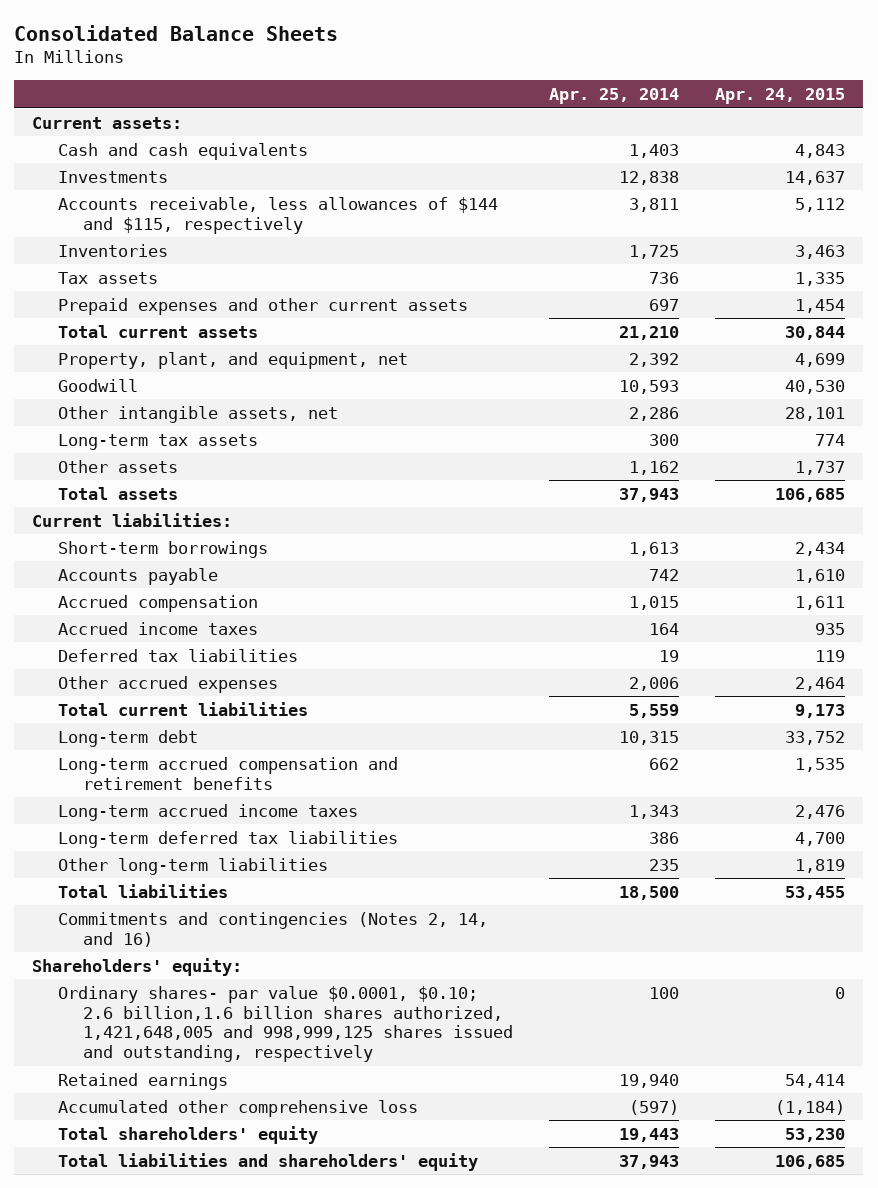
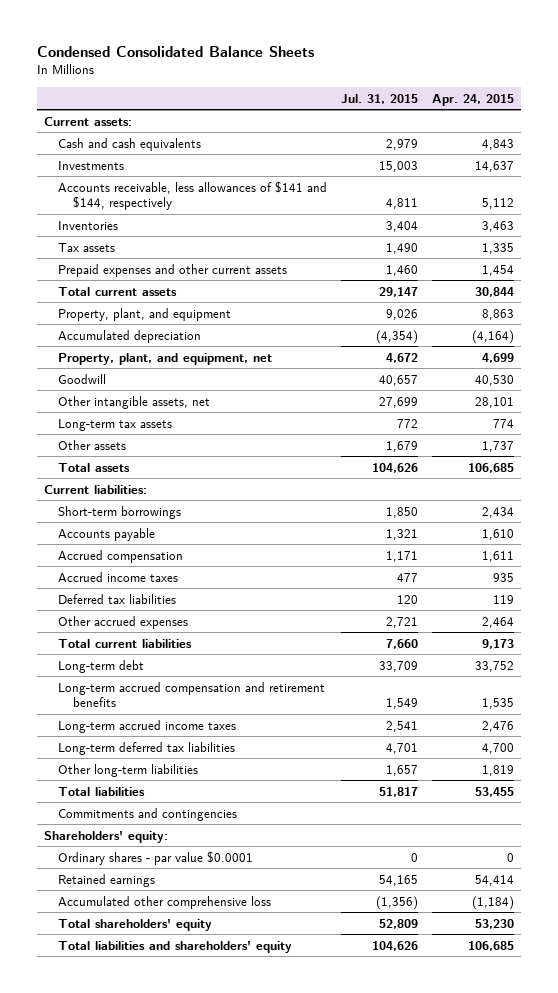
[14,24,339,41] Consolidated Balance Sheets -> [36,45,314,57] Condensed Consolidated Balance Sheets
[548,88,679,105] Apr. 25, 2014 -> none
none -> [341,93,419,104] Jul. 31, 2015
[57,196,498,234] Accounts receivable, less allowances of $144 and $115, respectively -> [58,180,328,211] Accounts receivable, less allowances of $141 and $144, respectively
none -> [58,307,232,321] Property, plant, and equipment
none -> [58,329,202,343] Accumulated depreciation
[57,911,488,947] Commitments and contingencies (Notes 2, 14, and 16) -> [58,807,238,821] Commitments and contingencies
[57,985,513,1062] Ordinary shares- par value $0.0001, $0.10; 2.6 billion,1.6 billion shares authorized, 1,421,648,005 and 998,999,125 shares issued and outstanding, respectively -> [58,850,254,865] Ordinary shares - par value $0.0001

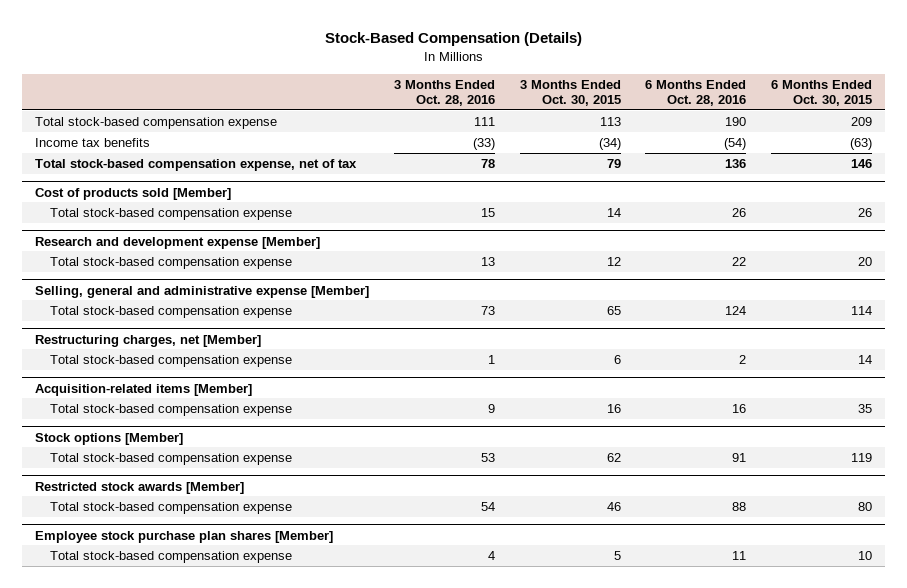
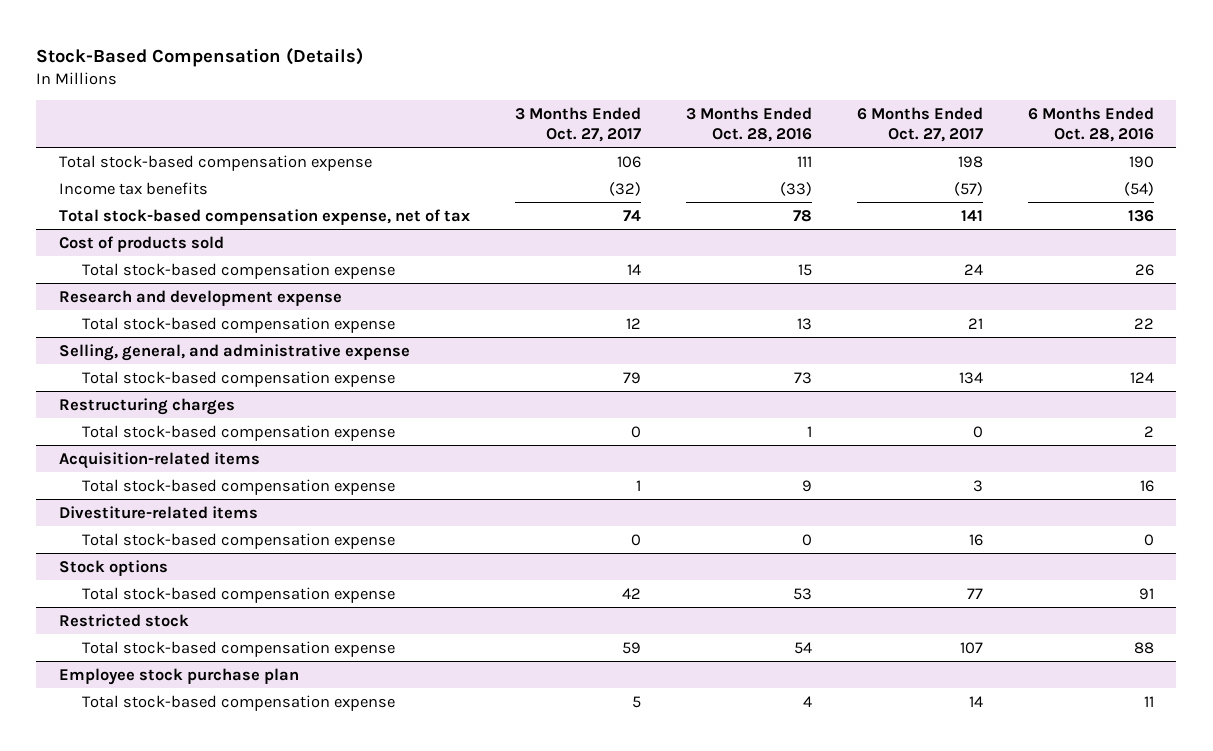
[519,79,621,106] 3 Months Ended Oct. 30, 2015 -> none
[771,79,873,106] 6 Months Ended Oct. 30, 2015 -> none
none -> [514,106,641,142] 3 Months Ended Oct. 27, 2017
none -> [856,106,983,142] 6 Months Ended Oct. 27, 2017
[34,187,231,200] Cost of products sold [Member] -> [58,235,224,252] Cost of products sold
[34,236,320,249] Research and development expense [Member] -> [58,289,342,306] Research and development expense
[34,285,369,298] Selling, general and administrative expense [Member] -> [58,343,410,361] Selling, general, and administrative expense
[34,334,261,347] Restructuring charges, net [Member] -> [58,397,235,415] Restructuring charges
[34,383,252,396] Acquisition-related items [Member] -> [58,451,260,469] Acquisition-related items
none -> [58,505,258,519] Divestiture-related items
none -> [82,532,396,549] Total stock-based compensation expense
[34,432,183,445] Stock options [Member] -> [58,559,168,576] Stock options
[34,481,244,494] Restricted stock awards [Member] -> [58,613,189,627] Restricted stock
[34,530,333,543] Employee stock purchase plan shares [Member] -> [58,667,299,685] Employee stock purchase plan

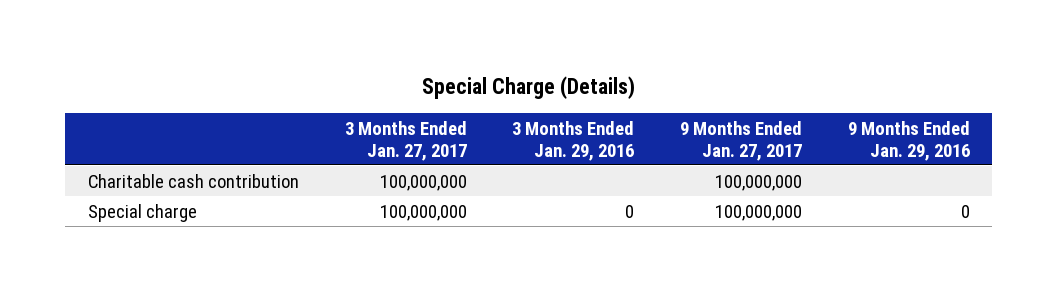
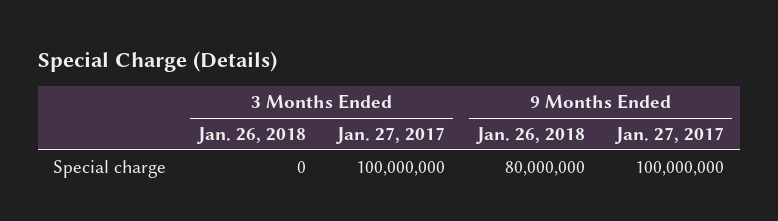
[512,120,635,161] 3 Months Ended Jan. 29, 2016 -> none
[847,120,970,161] 9 Months Ended Jan. 29, 2016 -> none
none -> [196,127,306,145] Jan. 26, 2018
none -> [475,127,585,145] Jan. 26, 2018
[88,173,300,188] Charitable cash contribution -> none

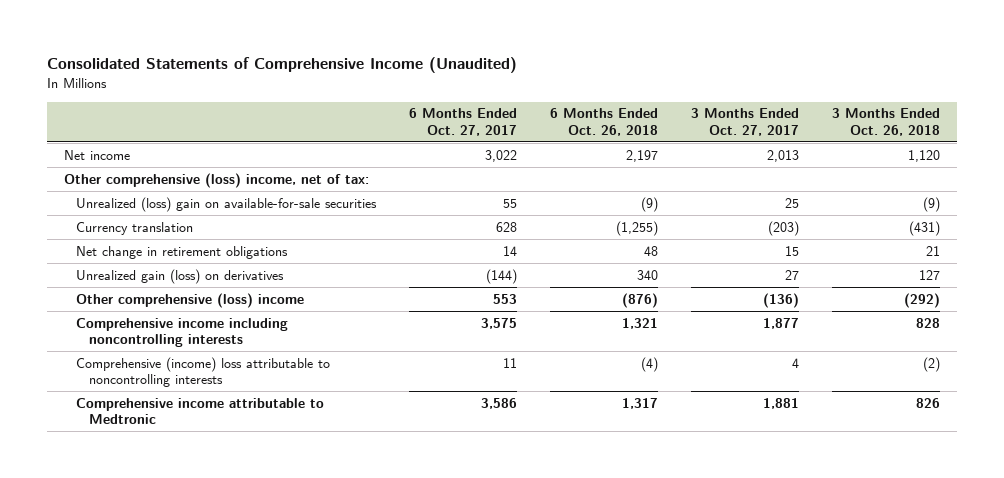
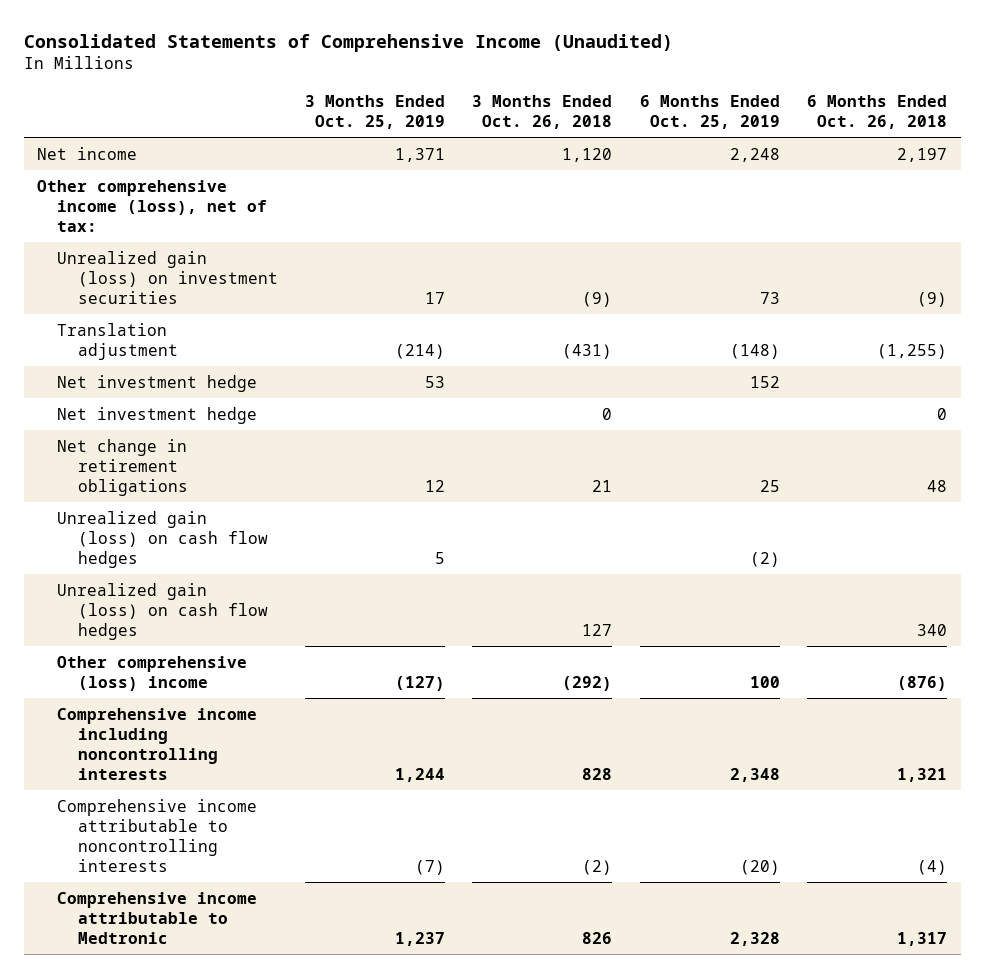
[409,108,518,136] 6 Months Ended Oct. 27, 2017 -> none
[691,108,800,136] 3 Months Ended Oct. 27, 2017 -> none
none -> [305,94,446,130] 3 Months Ended Oct. 25, 2019
none -> [639,94,780,130] 6 Months Ended Oct. 25, 2019
[63,172,369,188] Other comprehensive (loss) income, net of tax: -> [37,179,268,232] Other comprehensive income (loss), net of tax:
[76,196,378,212] Unrealized (loss) gain on available-for-sale securities -> [57,250,278,304] Unrealized gain (loss) on investment securities
[76,221,194,235] Currency translation -> [57,322,178,360] Translation adjustment
none -> [57,374,258,392] Net investment hedge
none -> [57,406,258,424] Net investment hedge
none -> [57,510,268,568] Unrealized gain (loss) on cash flow hedges
[76,268,285,284] Unrealized gain (loss) on derivatives -> [57,582,268,640] Unrealized gain (loss) on cash flow hedges
[76,356,331,388] Comprehensive (income) loss attributable to noncontrolling interests -> [57,798,258,873] Comprehensive income attributable to noncontrolling interests

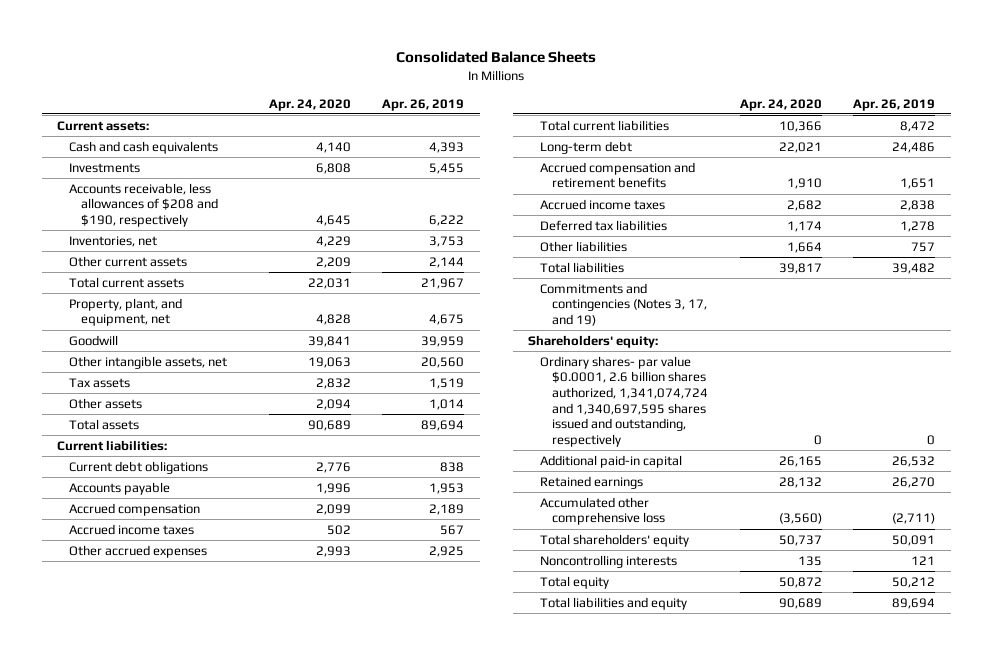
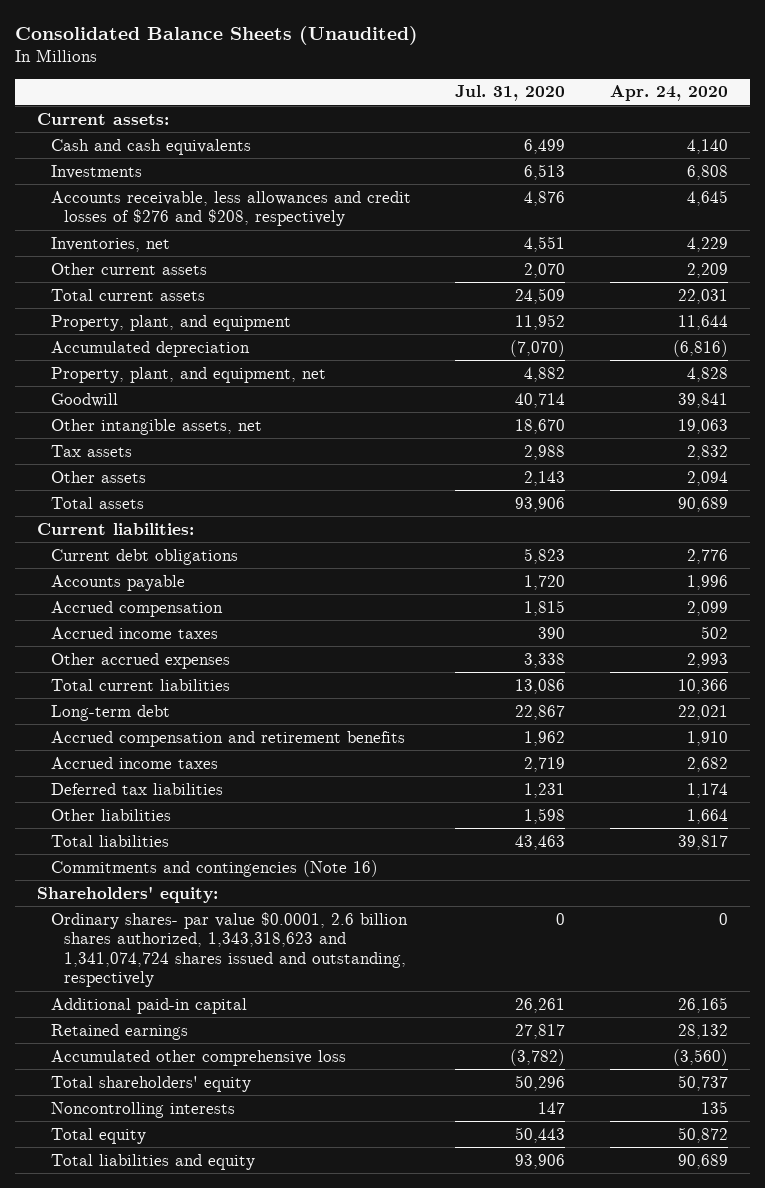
[396,50,597,63] Consolidated Balance Sheets -> [15,26,419,46] Consolidated Balance Sheets (Unaudited)
[382,98,465,111] Apr. 26, 2019 -> none
none -> [455,85,566,102] Jul. 31, 2020
[69,182,219,228] Accounts receivable, less allowances of $208 and $190, respectively -> [50,190,411,227] Accounts receivable, less allowances and credit losses of $276 and $208, respectively
none -> [50,314,291,331] Property, plant, and equipment
none -> [50,340,250,357] Accumulated depreciation
[540,282,708,327] Commitments and contingencies (Notes 3, 17, and 19) -> [50,859,378,877] Commitments and contingencies (Note 16)
[540,355,709,448] Ordinary shares- par value $0.0001, 2.6 billion shares authorized, 1,341,074,724 and 1,340,697,595 shares issued and outstanding, respectively -> [50,911,408,988] Ordinary shares- par value $0.0001, 2.6 billion shares authorized, 1,343,318,623 and 1,341,074,724 shares issued and outstanding, respectively

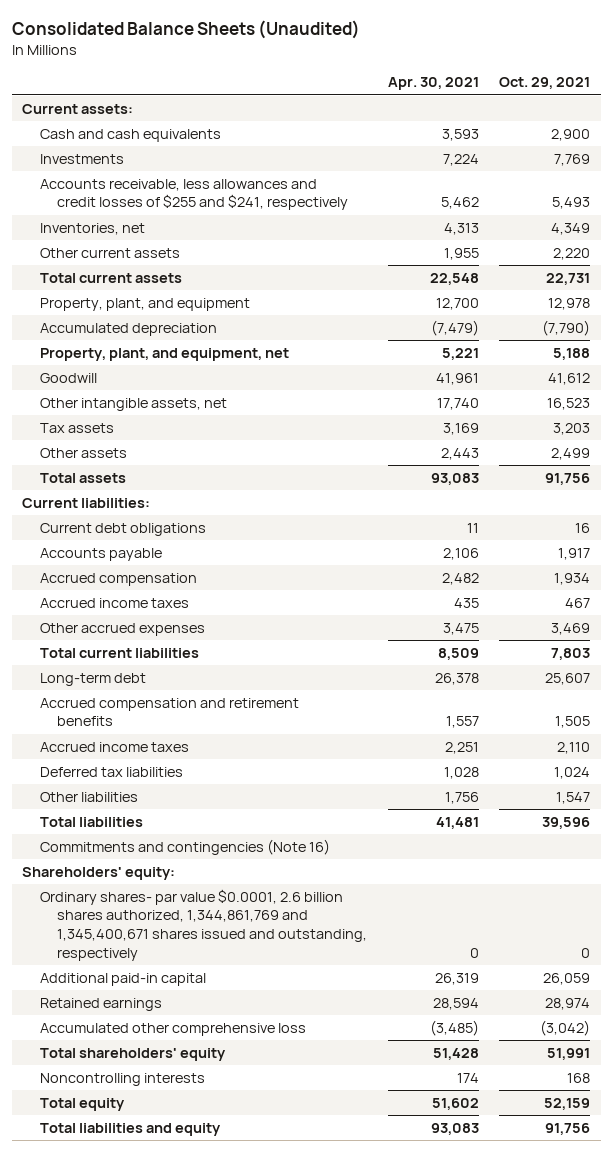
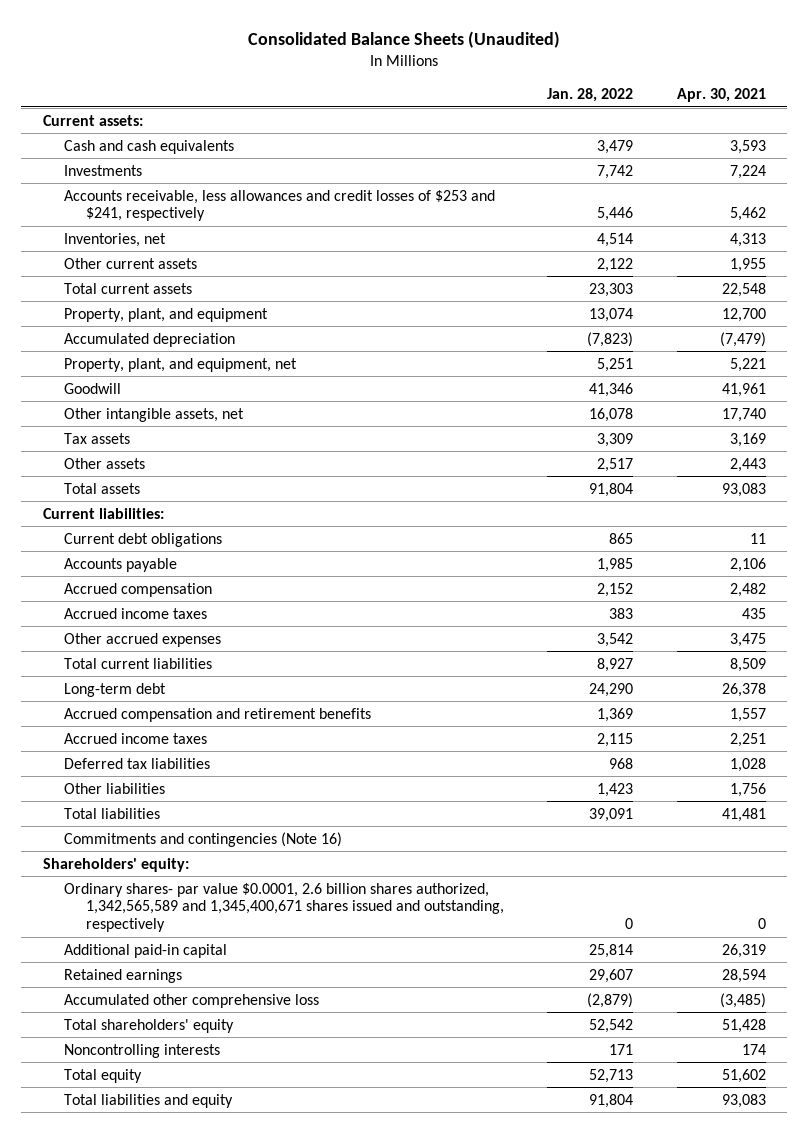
[499,77,591,90] Oct. 29, 2021 -> none
none -> [547,88,634,103] Jan. 28, 2022
[39,178,349,211] Accounts receivable, less allowances and credit losses of $255 and $241, respectively -> [64,189,496,222] Accounts receivable, less allowances and credit losses of $253 and $241, respectively
[39,888,368,961] Ordinary shares- par value $0.0001, 2.6 billion shares authorized, 1,344,861,769 and 1,345,400,671 shares issued and outstanding, respectively -> [64,882,504,933] Ordinary shares- par value $0.0001, 2.6 billion shares authorized, 1,342,565,589 and 1,345,400,671 shares issued and outstanding, respectively

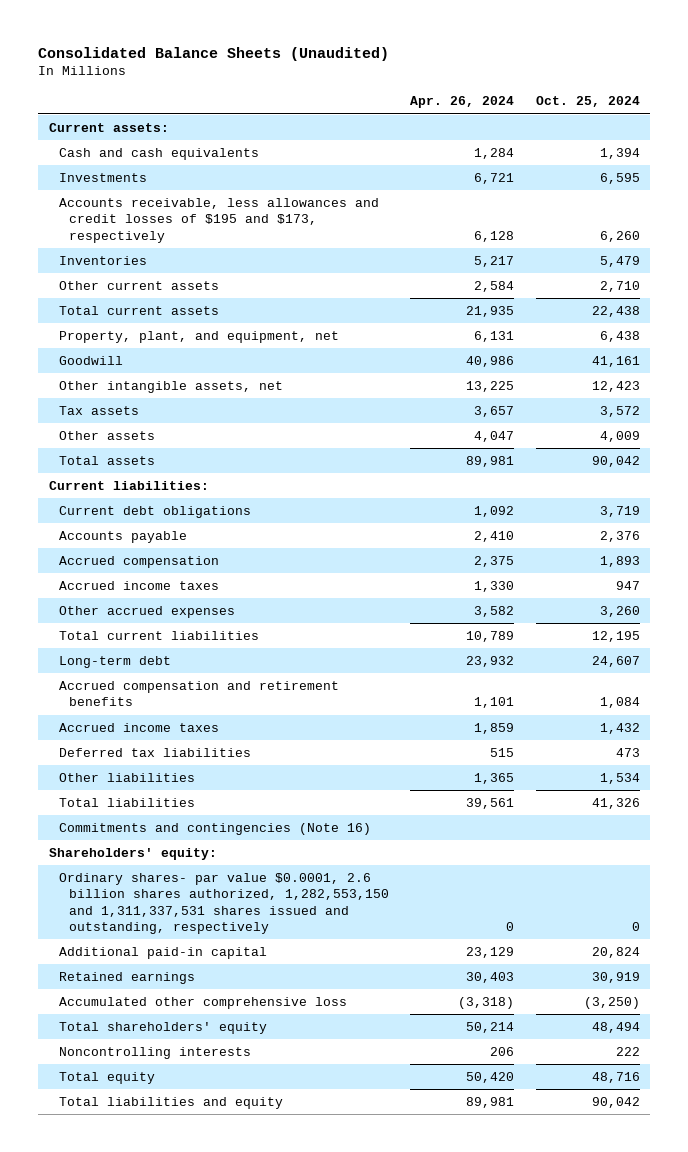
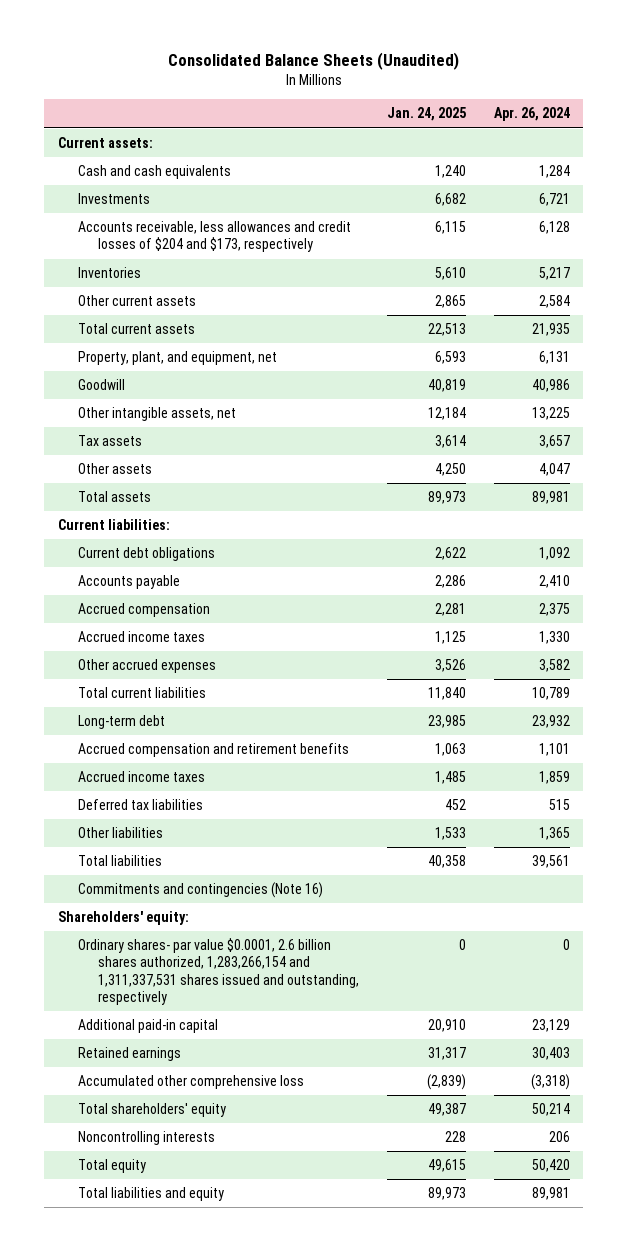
[535,96,640,108] Oct. 25, 2024 -> none
none -> [386,107,466,122] Jan. 24, 2025
[58,197,379,243] Accounts receivable, less allowances and credit losses of $195 and $173, respectively -> [77,221,351,253] Accounts receivable, less allowances and credit losses of $204 and $173, respectively
[58,872,389,934] Ordinary shares- par value $0.0001, 2.6 billion shares authorized, 1,282,553,150 and 1,311,337,531 shares issued and outstanding, respectively -> [77,938,360,1005] Ordinary shares- par value $0.0001, 2.6 billion shares authorized, 1,283,266,154 and 1,311,337,531 shares issued and outstanding, respectively

